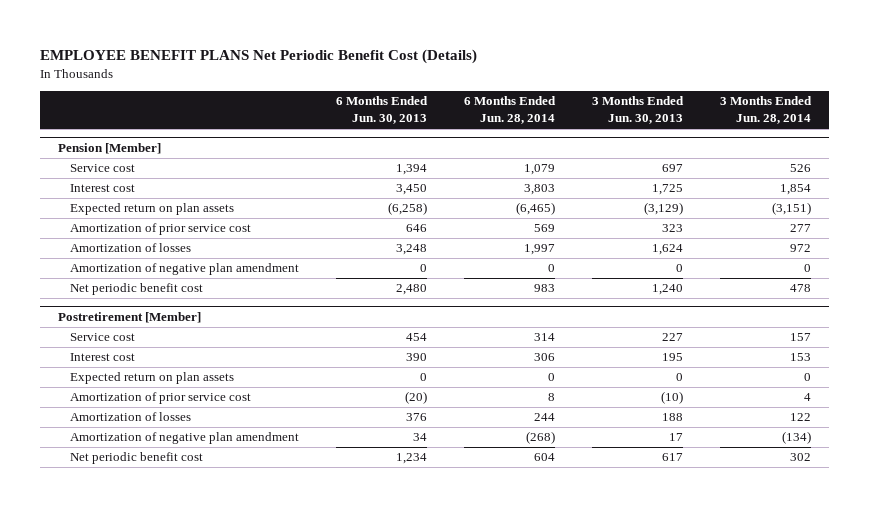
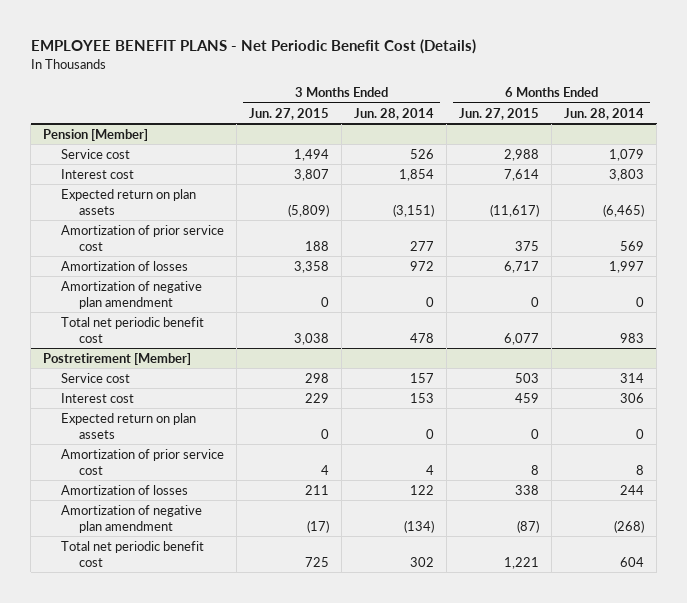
[39,49,477,65] EMPLOYEE BENEFIT PLANS Net Periodic Benefit Cost (Details) -> [30,39,476,55] EMPLOYEE BENEFIT PLANS - Net Periodic Benefit Cost (Details)
[335,96,428,125] 6 Months Ended Jun. 30, 2013 -> none
[591,96,684,125] 3 Months Ended Jun. 30, 2013 -> none
none -> [249,107,330,120] Jun. 27, 2015
none -> [459,107,540,120] Jun. 27, 2015
[70,283,204,296] Net periodic benefit cost -> [61,316,205,343] Total net periodic benefit cost
[70,452,204,465] Net periodic benefit cost -> [61,540,205,567] Total net periodic benefit cost

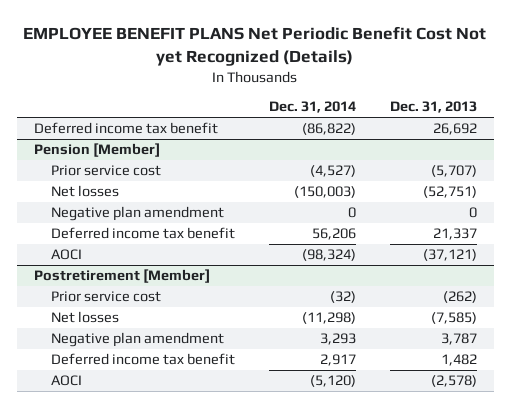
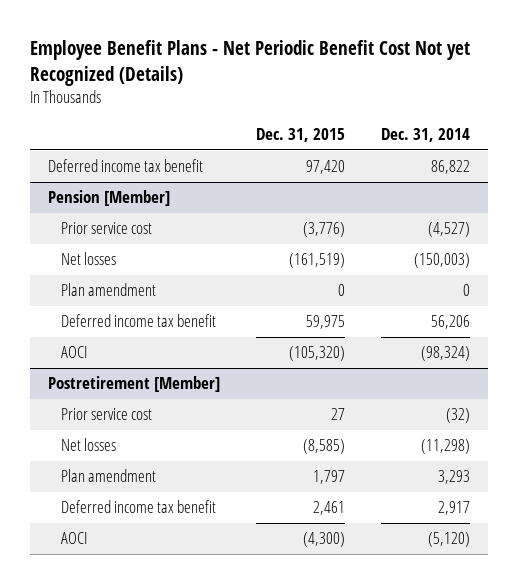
[23,26,487,67] EMPLOYEE BENEFIT PLANS Net Periodic Benefit Cost Not yet Recognized (Details) -> [29,40,470,86] Employee Benefit Plans - Net Periodic Benefit Cost Not yet Recognized (Details)
[389,101,477,114] Dec. 31, 2013 -> none
none -> [255,128,345,143] Dec. 31, 2015
[302,123,357,136] (86,822) -> [430,160,470,175] 86,822
[51,206,225,222] Negative plan amendment -> [60,283,156,297] Plan amendment
[51,332,225,348] Negative plan amendment -> [60,469,156,483] Plan amendment

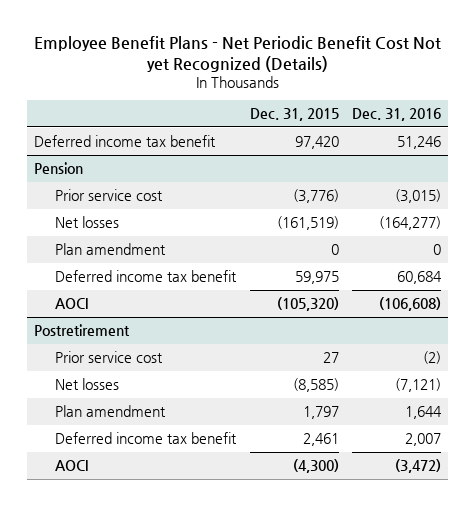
[380,128,470,143] Dec. 31, 2014 -> none
none -> [352,107,442,121] Dec. 31, 2016
[47,190,170,207] Pension [Member] -> [34,161,84,174] Pension
[47,376,220,393] Postretirement [Member] -> [34,323,131,336] Postretirement

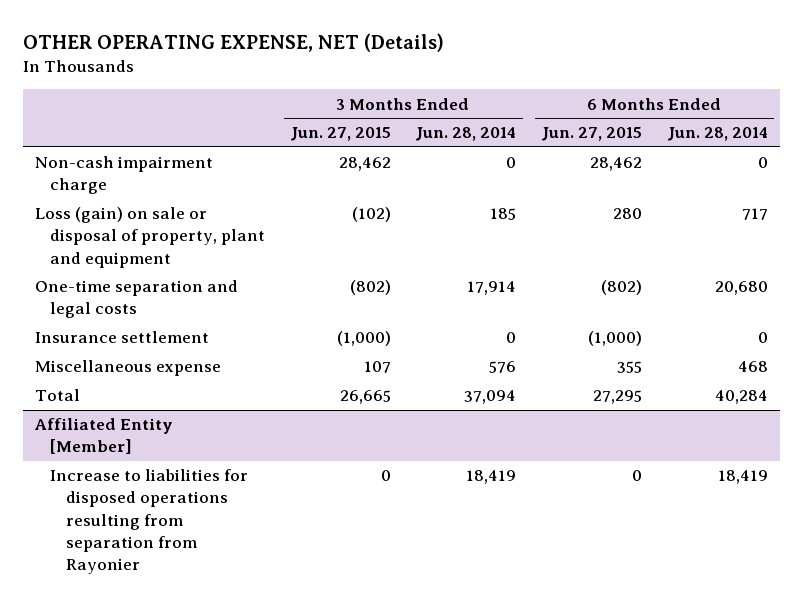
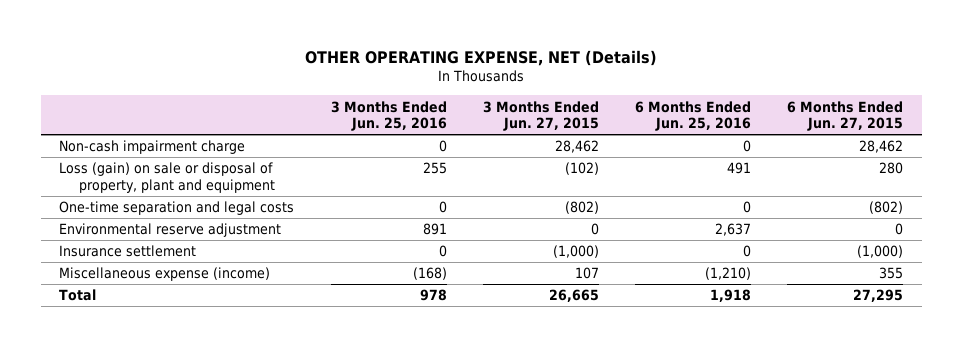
[415,127,517,142] Jun. 28, 2014 -> none
[666,127,768,142] Jun. 28, 2014 -> none
none -> [330,100,447,132] 3 Months Ended Jun. 25, 2016
none -> [635,100,752,132] 6 Months Ended Jun. 25, 2016
none -> [59,223,282,238] Environmental reserve adjustment
[34,360,221,377] Miscellaneous expense -> [59,267,271,282] Miscellaneous expense (income)
[33,418,173,455] Affiliated Entity [Member] -> none
[50,469,249,574] Increase to liabilities for disposed operations resulting from separation from Rayonier -> none

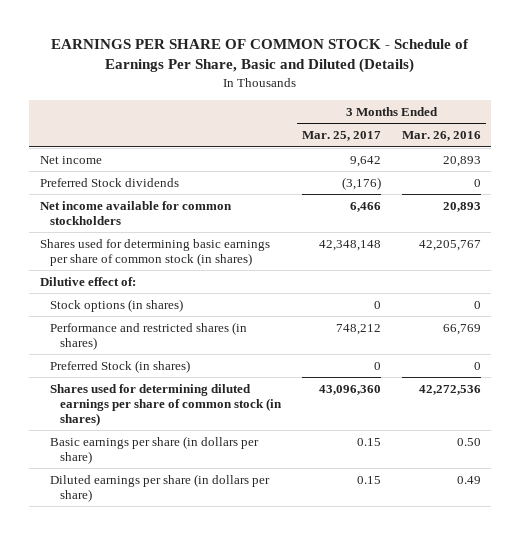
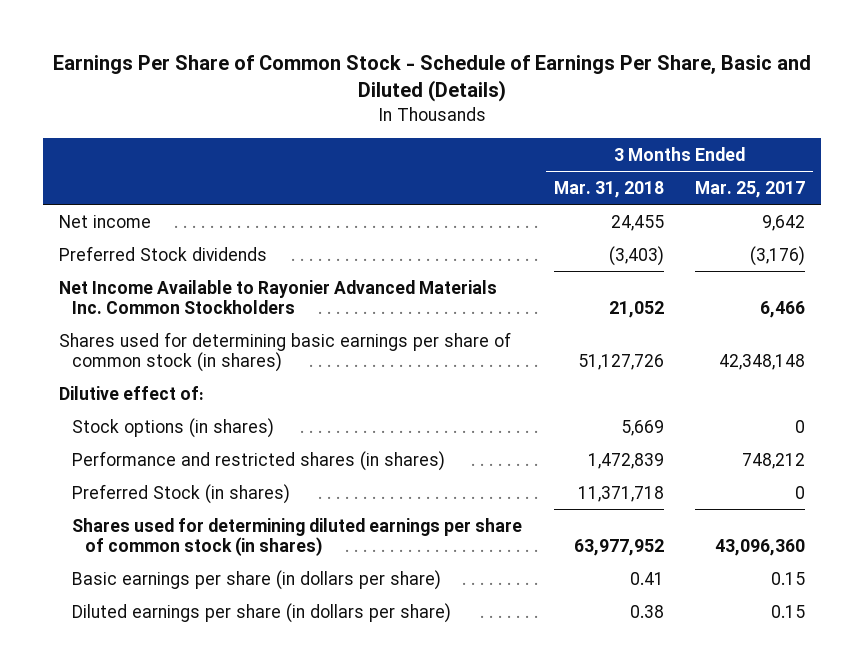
[51,39,470,74] EARNINGS PER SHARE OF COMMON STOCK - Schedule of Earnings Per Share, Basic and Diluted (Details) -> [53,55,812,103] Earnings Per Share of Common Stock - Schedule of Earnings Per Share, Basic and Diluted (Details)
[401,131,481,142] Mar. 26, 2016 -> none
none -> [553,180,664,198] Mar. 31, 2018
[39,200,232,225] Net income available for common stockholders -> [59,279,498,314] Net Income Available to Rayonier Advanced Materials Inc. Common Stockholders

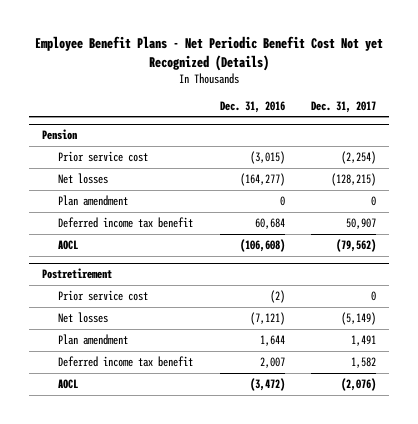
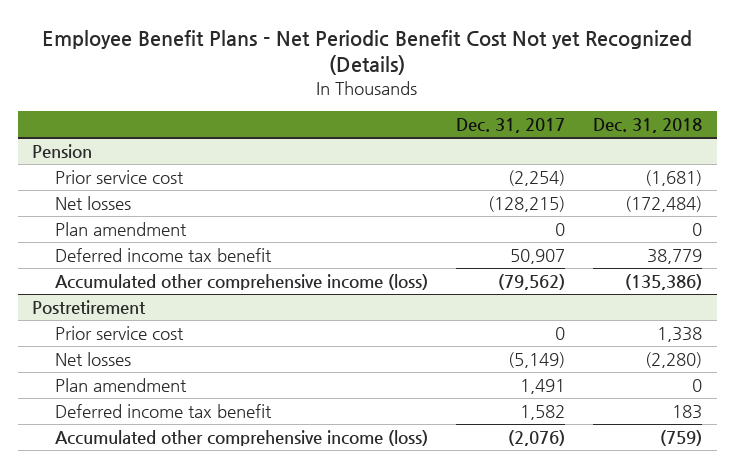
[219,100,285,113] Dec. 31, 2016 -> none
none -> [593,118,703,134] Dec. 31, 2018
[58,239,79,250] AOCL -> [54,274,428,291] Accumulated other comprehensive income (loss)
[58,378,79,389] AOCL -> [54,430,428,447] Accumulated other comprehensive income (loss)

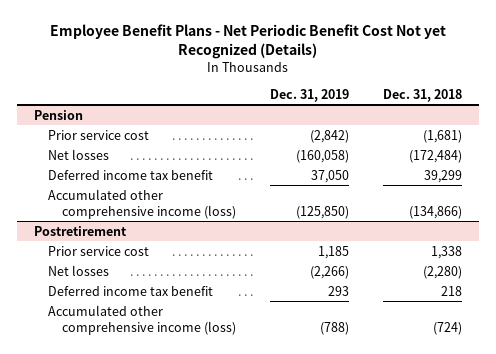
[456,118,566,134] Dec. 31, 2017 -> none
none -> [269,88,349,102] Dec. 31, 2019
[54,222,187,237] Plan amendment -> none
[647,249,703,265] 38,779 -> [424,169,463,183] 39,299
[625,274,703,291] (135,386) -> [409,205,463,219] (134,866)
[54,378,187,393] Plan amendment -> none
[672,405,703,420] 183 -> [441,285,463,296] 218
[660,430,703,447] (759) -> [433,321,463,335] (724)

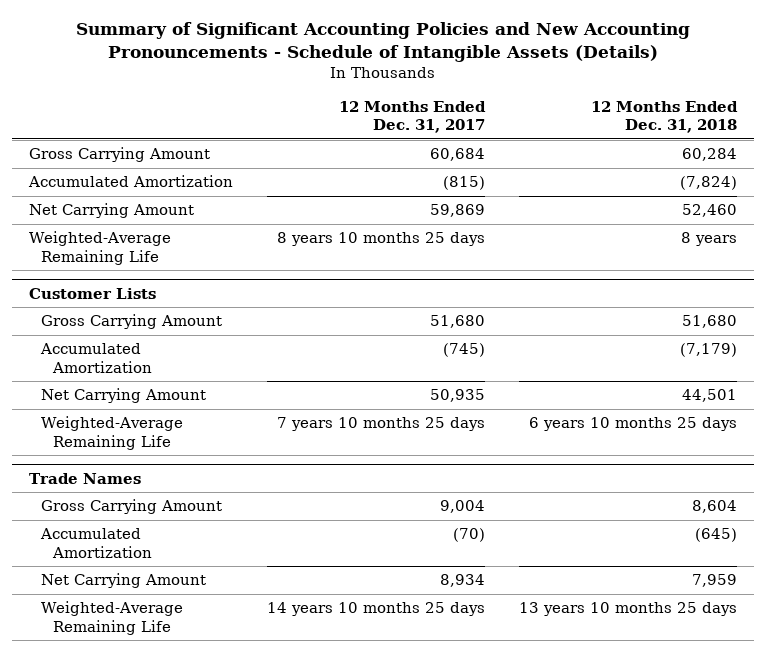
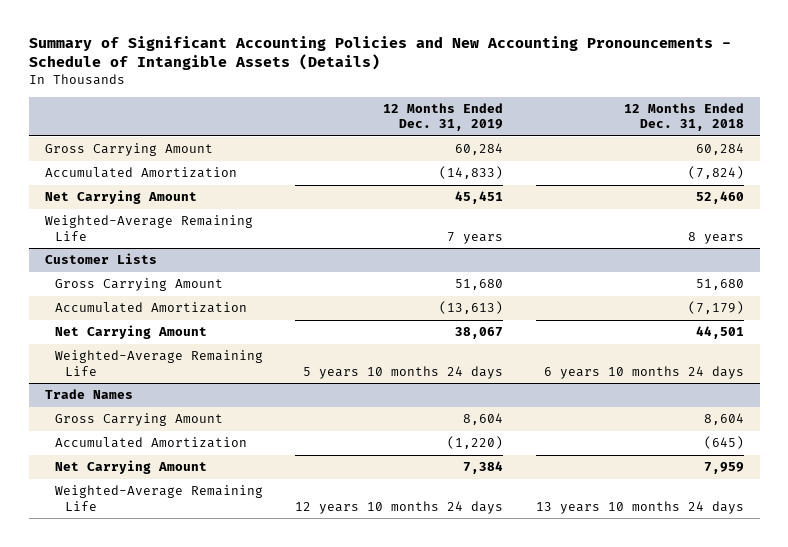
[338,100,486,133] 12 Months Ended Dec. 31, 2017 -> none
none -> [383,102,504,132] 12 Months Ended Dec. 31, 2019
[528,417,737,432] 6 years 10 months 25 days -> [543,365,744,379] 6 years 10 months 24 days
[518,602,737,617] 13 years 10 months 25 days -> [535,500,744,514] 13 years 10 months 24 days

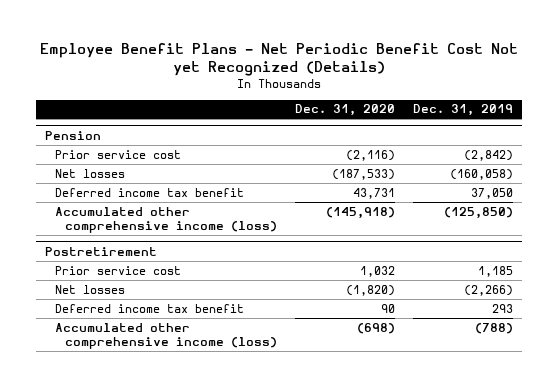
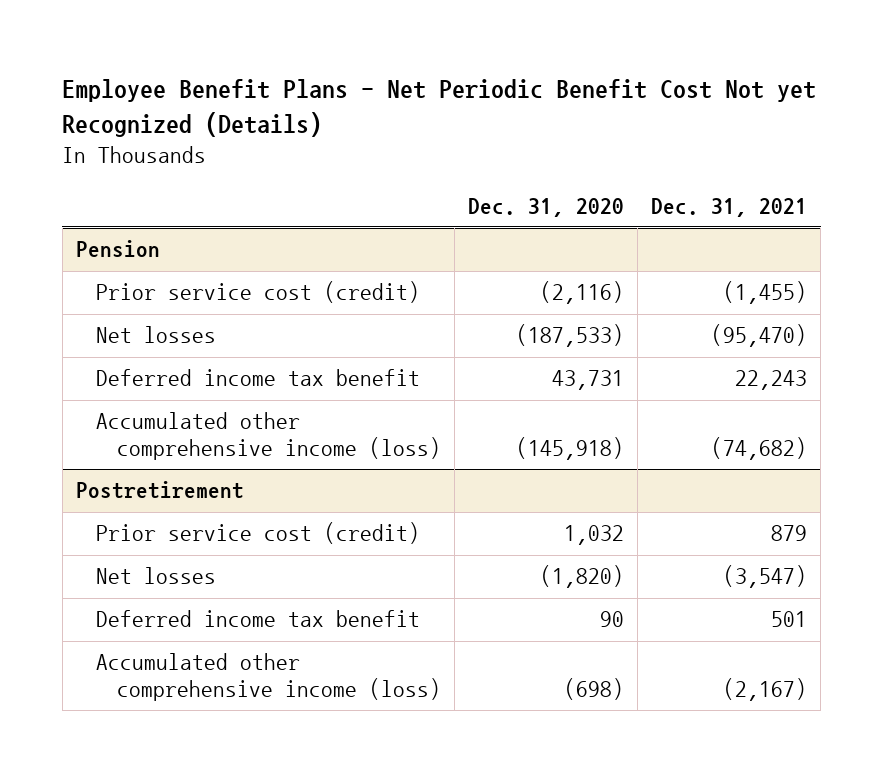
[412,104,513,117] Dec. 31, 2019 -> none
none -> [651,197,808,217] Dec. 31, 2021
[54,149,181,159] Prior service cost -> [96,281,421,304] Prior service cost (credit)
[54,265,181,275] Prior service cost -> [96,522,421,545] Prior service cost (credit)

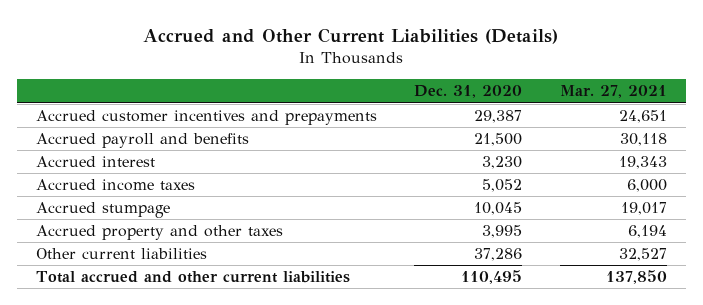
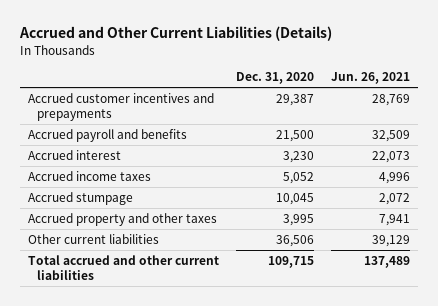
[560,85,668,99] Mar. 27, 2021 -> none
none -> [330,72,410,85] Jun. 26, 2021
[474,248,523,262] 37,286 -> [275,234,314,247] 36,506
[461,270,523,285] 110,495 -> [267,255,314,268] 109,715

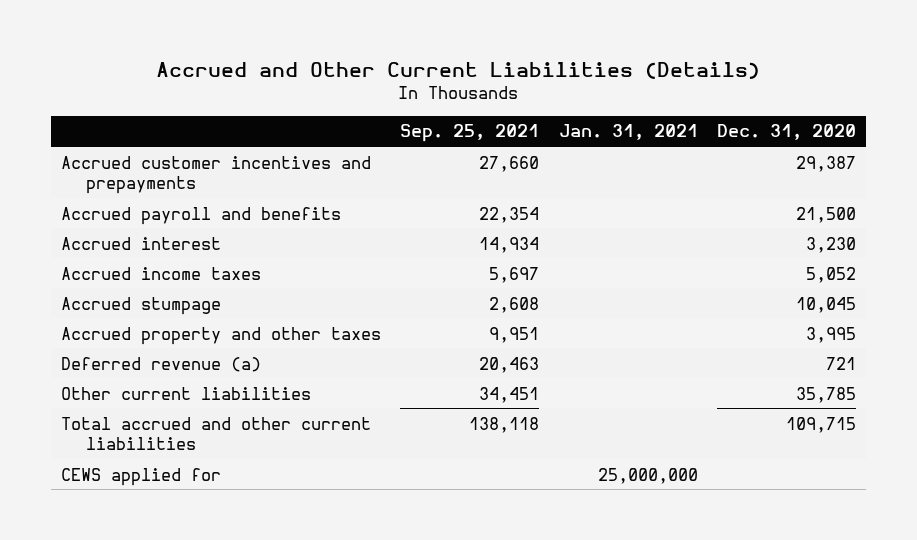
[330,72,410,85] Jun. 26, 2021 -> none
none -> [400,124,540,143] Sep. 25, 2021
none -> [558,124,698,141] Jan. 31, 2021
none -> [60,356,261,372] Deferred revenue (a)
[275,234,314,247] 36,506 -> [796,386,857,403] 35,785
none -> [60,467,221,486] CEWS applied for

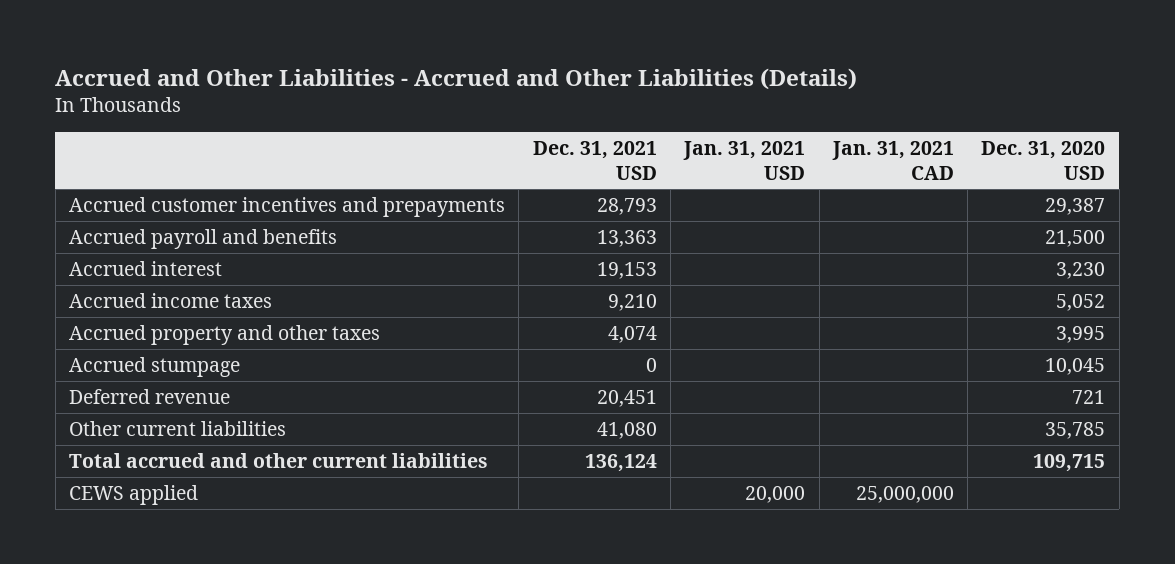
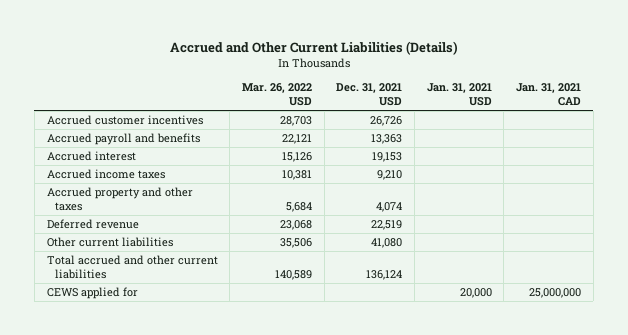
[55,67,858,90] Accrued and Other Liabilities - Accrued and Other Liabilities (Details) -> [169,40,458,55] Accrued and Other Current Liabilities (Details)
[981,140,1106,180] Dec. 31, 2020 USD -> none
none -> [241,82,312,107] Mar. 26, 2022 USD
[69,196,506,217] Accrued customer incentives and prepayments -> [46,114,203,125] Accrued customer incentives
[596,197,657,215] 28,793 -> [370,115,403,126] 26,726
[69,356,241,377] Accrued stumpage -> none
[596,389,657,407] 20,451 -> [371,219,403,230] 22,519
[69,484,199,505] CEWS applied -> [46,286,138,299] CEWS applied for

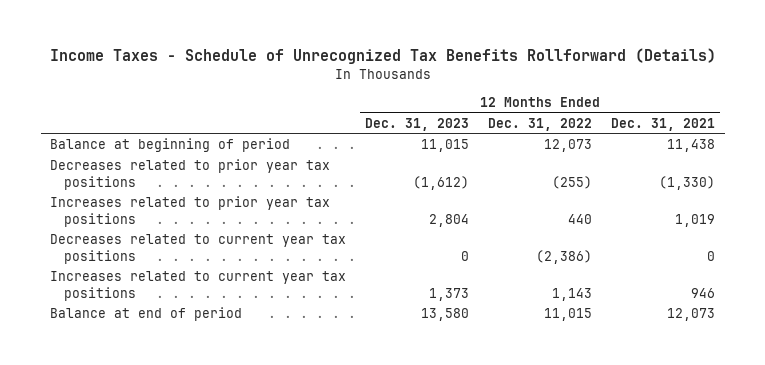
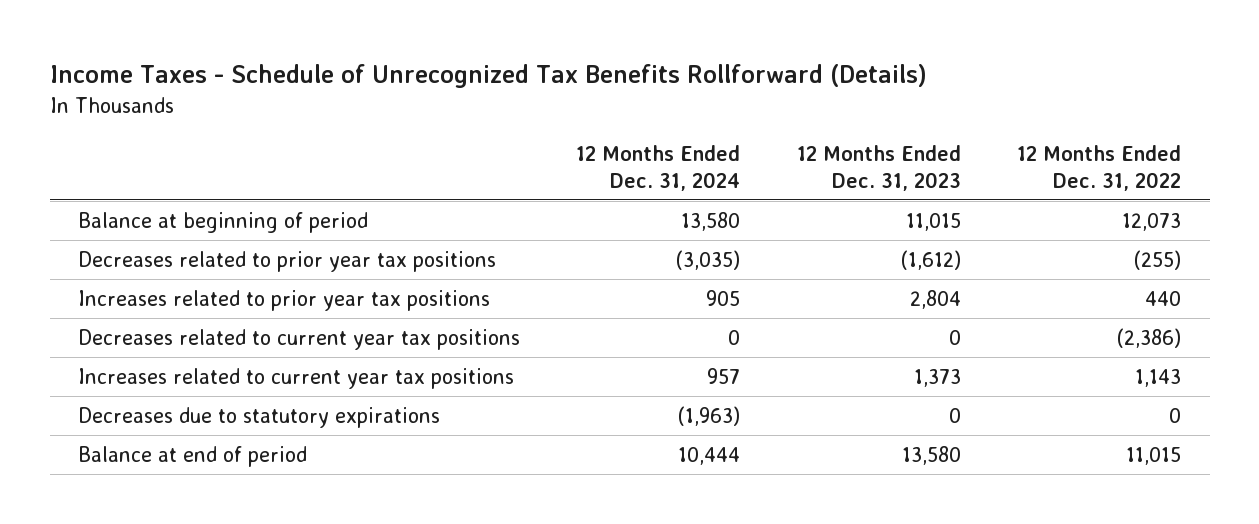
[611,117,716,131] Dec. 31, 2021 -> none
none -> [576,145,741,191] 12 Months Ended Dec. 31, 2024
none -> [77,407,440,429] Decreases due to statutory expirations

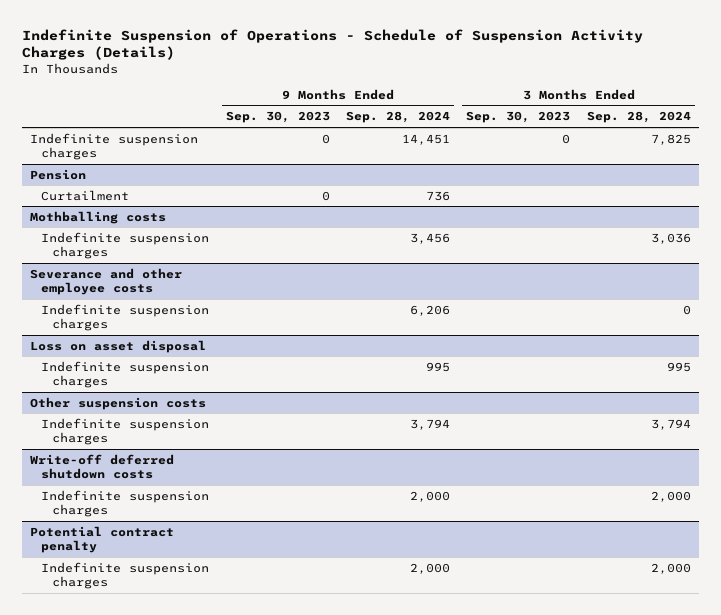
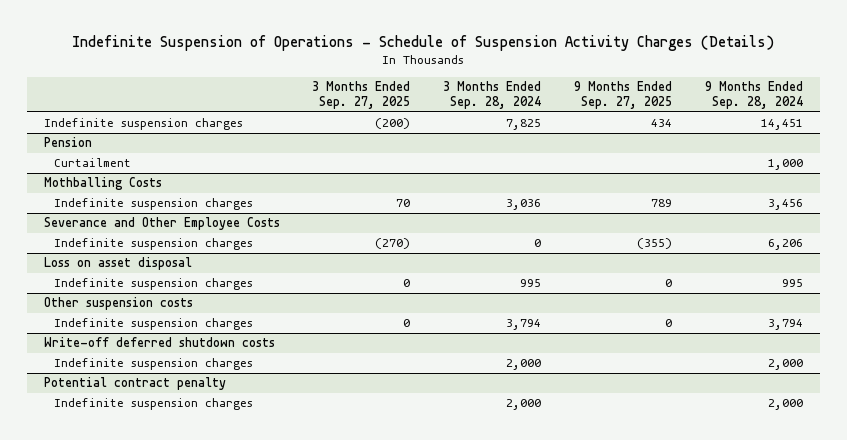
[225,111,330,124] Sep. 30, 2023 -> none
[466,111,571,124] Sep. 30, 2023 -> none
none -> [312,81,411,110] 3 Months Ended Sep. 27, 2025
none -> [574,81,673,110] 9 Months Ended Sep. 27, 2025
[426,190,451,201] 736 -> [768,159,804,171] 1,000
[30,210,167,224] Mothballing costs -> [43,177,162,191] Mothballing Costs
[30,267,183,296] Severance and other employee costs -> [43,217,280,231] Severance and Other Employee Costs

